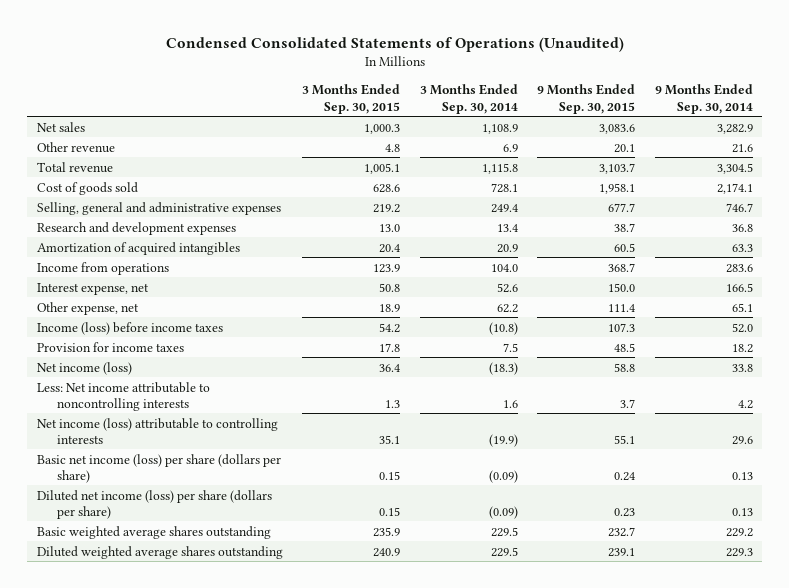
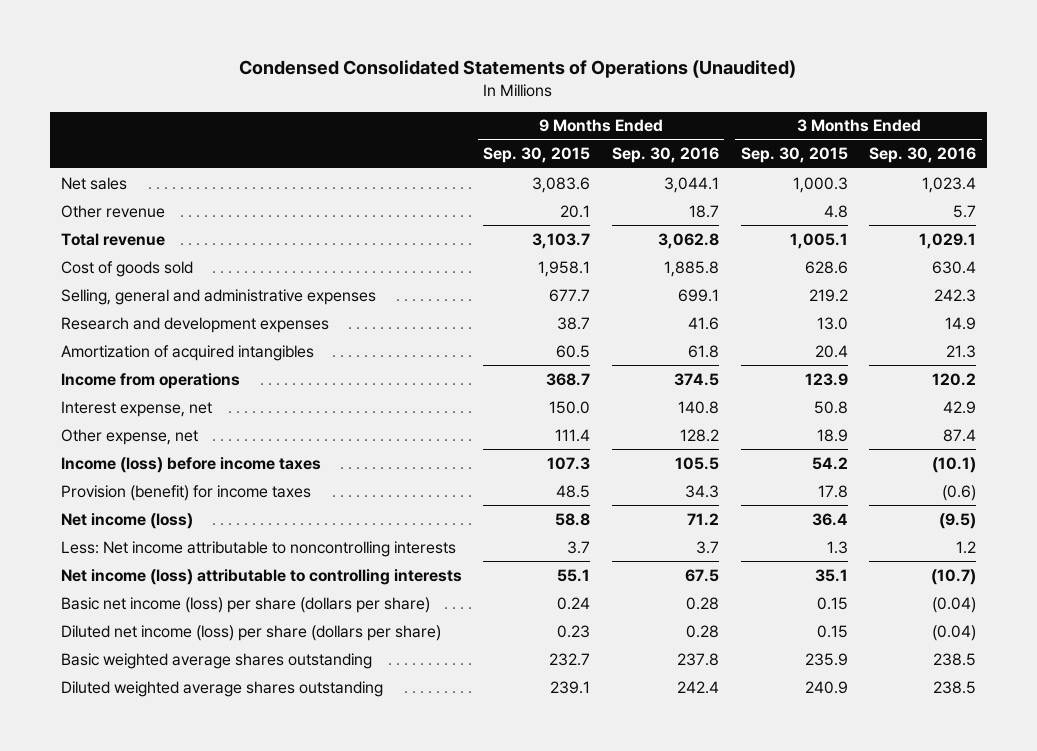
[419,84,518,114] 3 Months Ended Sep. 30, 2014 -> none
[654,84,753,114] 9 Months Ended Sep. 30, 2014 -> none
none -> [611,147,719,164] Sep. 30, 2016
none -> [869,147,977,164] Sep. 30, 2016
[36,341,184,352] Provision for income taxes -> [60,484,311,501] Provision (benefit) for income taxes

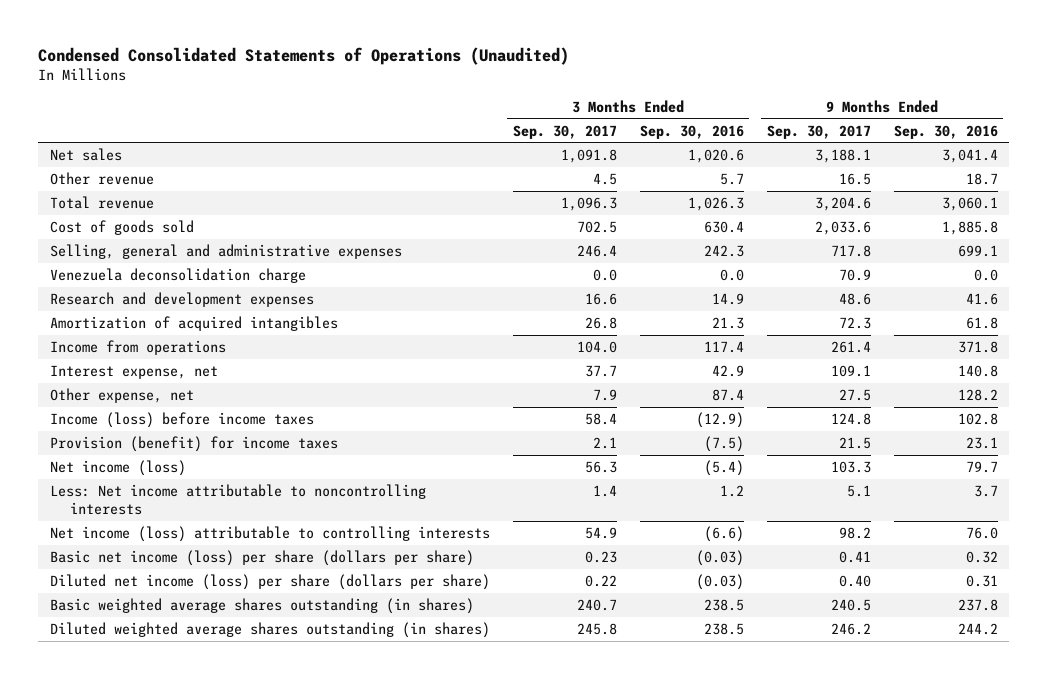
[483,147,591,164] Sep. 30, 2015 -> none
[740,147,848,164] Sep. 30, 2015 -> none
none -> [512,124,617,139] Sep. 30, 2017
none -> [766,124,871,139] Sep. 30, 2017
[663,176,719,193] 3,044.1 -> [941,149,998,164] 3,041.4
[922,176,977,193] 1,023.4 -> [687,149,744,164] 1,020.6
[657,232,719,249] 3,062.8 -> [941,197,998,212] 3,060.1
[919,232,977,249] 1,029.1 -> [687,197,744,212] 1,026.3
none -> [49,268,306,284] Venezuela deconsolidation charge
[673,372,719,386] 374.5 -> [957,341,998,354] 371.8
[932,372,977,386] 120.2 -> [703,341,744,354] 117.4
[674,456,719,470] 105.5 -> [957,413,998,426] 102.8
[932,456,977,473] (10.1) -> [695,412,744,429] (12.9)
[684,484,719,498] 34.3 -> [965,437,998,450] 23.1
[942,484,977,501] (0.6) -> [703,436,744,453] (7.5)
[686,512,719,526] 71.2 -> [965,461,998,474] 79.7
[939,512,977,529] (9.5) -> [703,460,744,477] (5.4)
[684,568,719,582] 67.5 -> [965,527,998,540] 76.0
[931,568,977,585] (10.7) -> [703,526,744,543] (6.6)
[685,596,719,610] 0.28 -> [965,551,998,564] 0.32
[932,596,977,613] (0.04) -> [695,550,744,567] (0.03)
[685,624,719,638] 0.28 -> [965,575,998,588] 0.31
[932,624,977,641] (0.04) -> [695,574,744,591] (0.03)
[60,652,372,669] Basic weighted average shares outstanding -> [49,598,474,615] Basic weighted average shares outstanding (in shares)
[60,680,383,697] Diluted weighted average shares outstanding -> [49,622,490,639] Diluted weighted average shares outstanding (in shares)
[676,680,719,694] 242.4 -> [957,623,998,636] 244.2

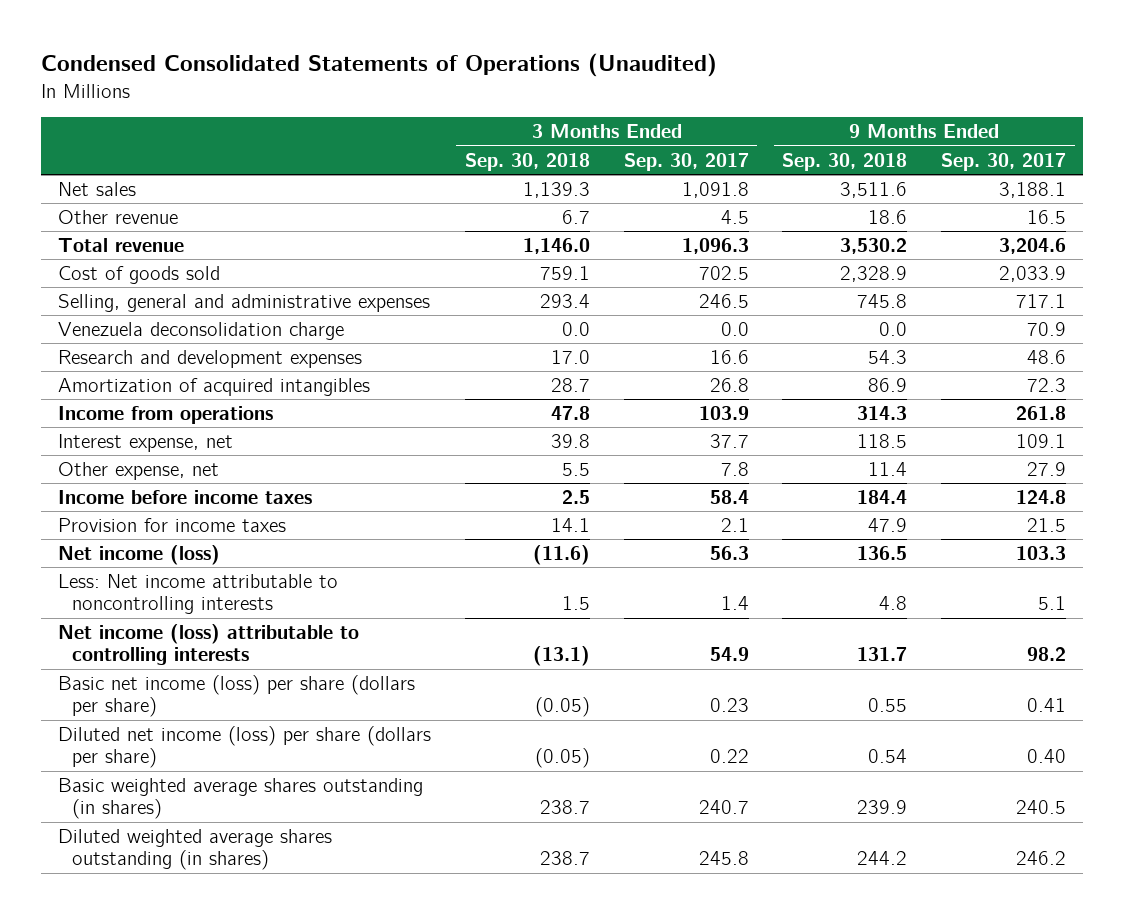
[639,124,744,139] Sep. 30, 2016 -> none
[893,124,998,139] Sep. 30, 2016 -> none
none -> [464,152,590,171] Sep. 30, 2018
none -> [782,152,908,171] Sep. 30, 2018
[814,221,871,236] 2,033.6 -> [999,265,1067,282] 2,033.9
[576,245,617,258] 246.4 -> [698,293,749,308] 246.5
[830,245,871,258] 717.8 -> [1016,293,1067,308] 717.1
[576,341,617,354] 104.0 -> [698,405,749,420] 103.9
[830,341,871,354] 261.4 -> [1016,405,1067,420] 261.8
[592,389,617,402] 7.9 -> [720,461,749,476] 7.8
[838,389,871,402] 27.5 -> [1027,461,1067,476] 27.9
[49,412,314,429] Income (loss) before income taxes -> [58,489,313,504] Income before income taxes
[49,436,338,453] Provision (benefit) for income taxes -> [58,517,287,532] Provision for income taxes

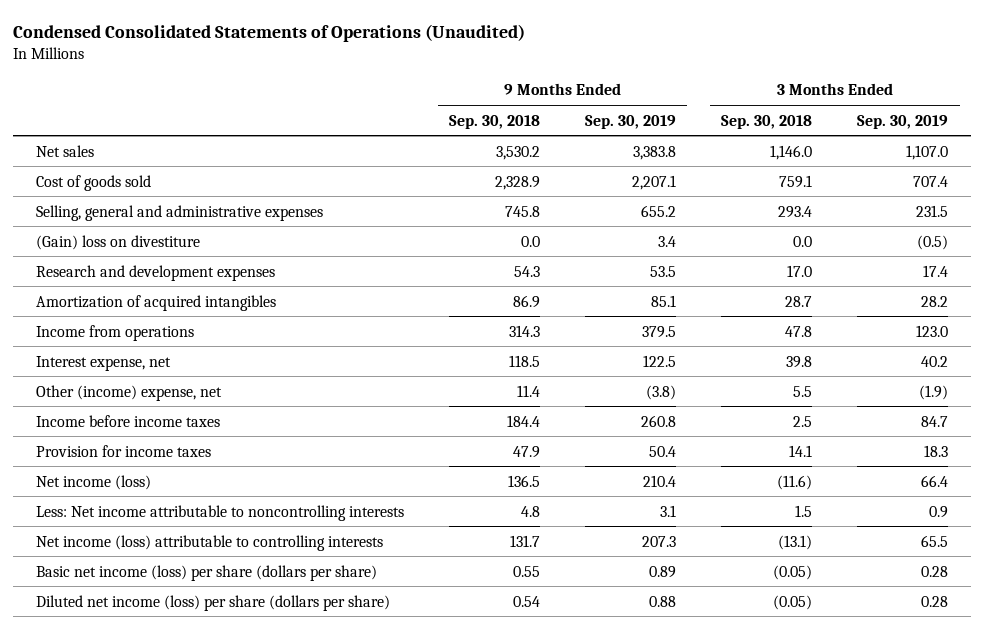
[623,152,749,171] Sep. 30, 2017 -> none
[941,152,1067,171] Sep. 30, 2017 -> none
none -> [585,114,677,129] Sep. 30, 2019
none -> [857,114,949,129] Sep. 30, 2019
[58,209,179,224] Other revenue -> none
[58,237,185,252] Total revenue -> none
[522,181,590,198] 1,139.3 -> [770,144,813,160] 1,146.0
[840,181,908,198] 3,511.6 -> [496,145,541,160] 3,530.2
[58,321,345,340] Venezuela deconsolidation charge -> none
none -> [35,234,200,250] (Gain) loss on divestiture
[58,461,220,480] Other expense, net -> [35,384,222,401] Other (income) expense, net
[58,777,424,820] Basic weighted average shares outstanding (in shares) -> none
[58,828,333,871] Diluted weighted average shares outstanding (in shares) -> none

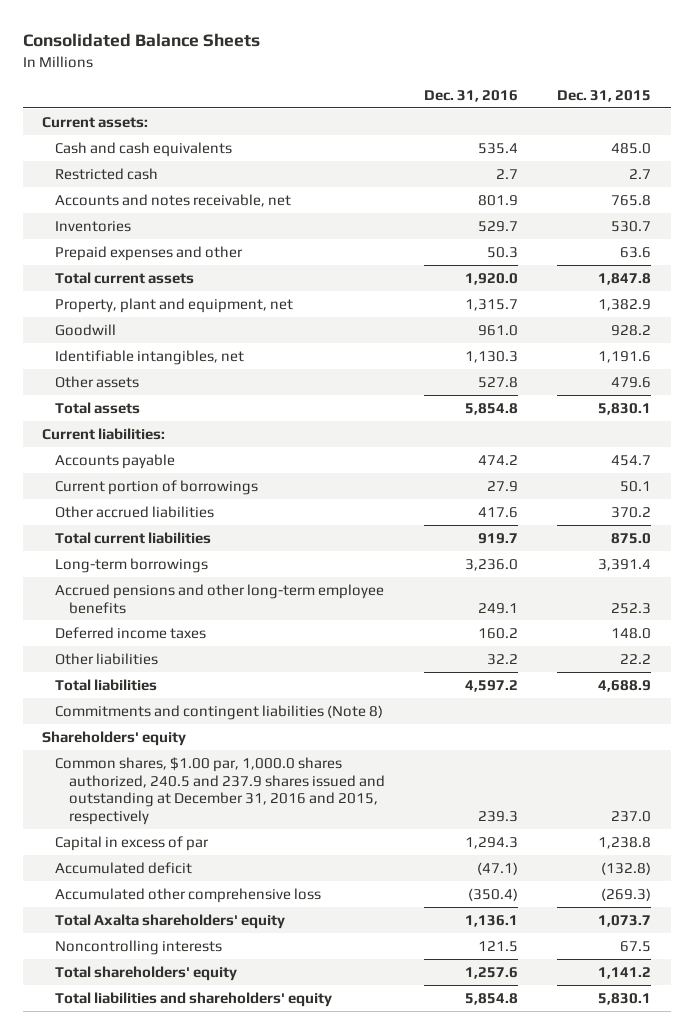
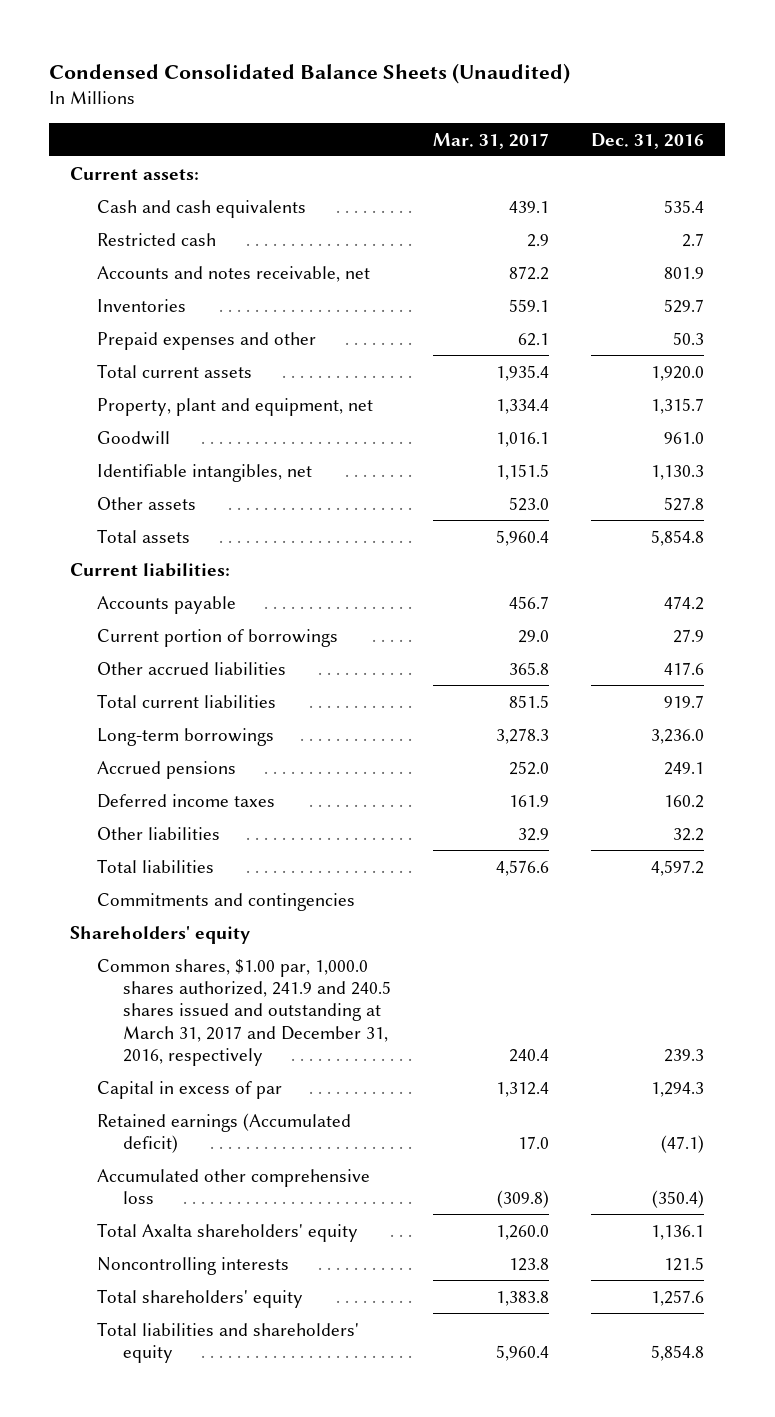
[22,33,260,48] Consolidated Balance Sheets -> [49,62,571,84] Condensed Consolidated Balance Sheets (Unaudited)
[557,89,652,102] Dec. 31, 2015 -> none
none -> [433,132,550,149] Mar. 31, 2017
[55,583,385,614] Accrued pensions and other long-term employee benefits -> [96,760,236,779] Accrued pensions
[55,704,384,720] Commitments and contingent liabilities (Note 8) -> [96,892,355,911] Commitments and contingencies
[55,756,385,826] Common shares, $1.00 par, 1,000.0 shares authorized, 240.5 and 237.9 shares issued and outstanding at December 31, 2016 and 2015, respectively -> [96,958,391,1066] Common shares, $1.00 par, 1,000.0 shares authorized, 241.9 and 240.5 shares issued and outstanding at March 31, 2017 and December 31, 2016, respectively
[55,861,193,874] Accumulated deficit -> [96,1112,351,1153] Retained earnings (Accumulated deficit)

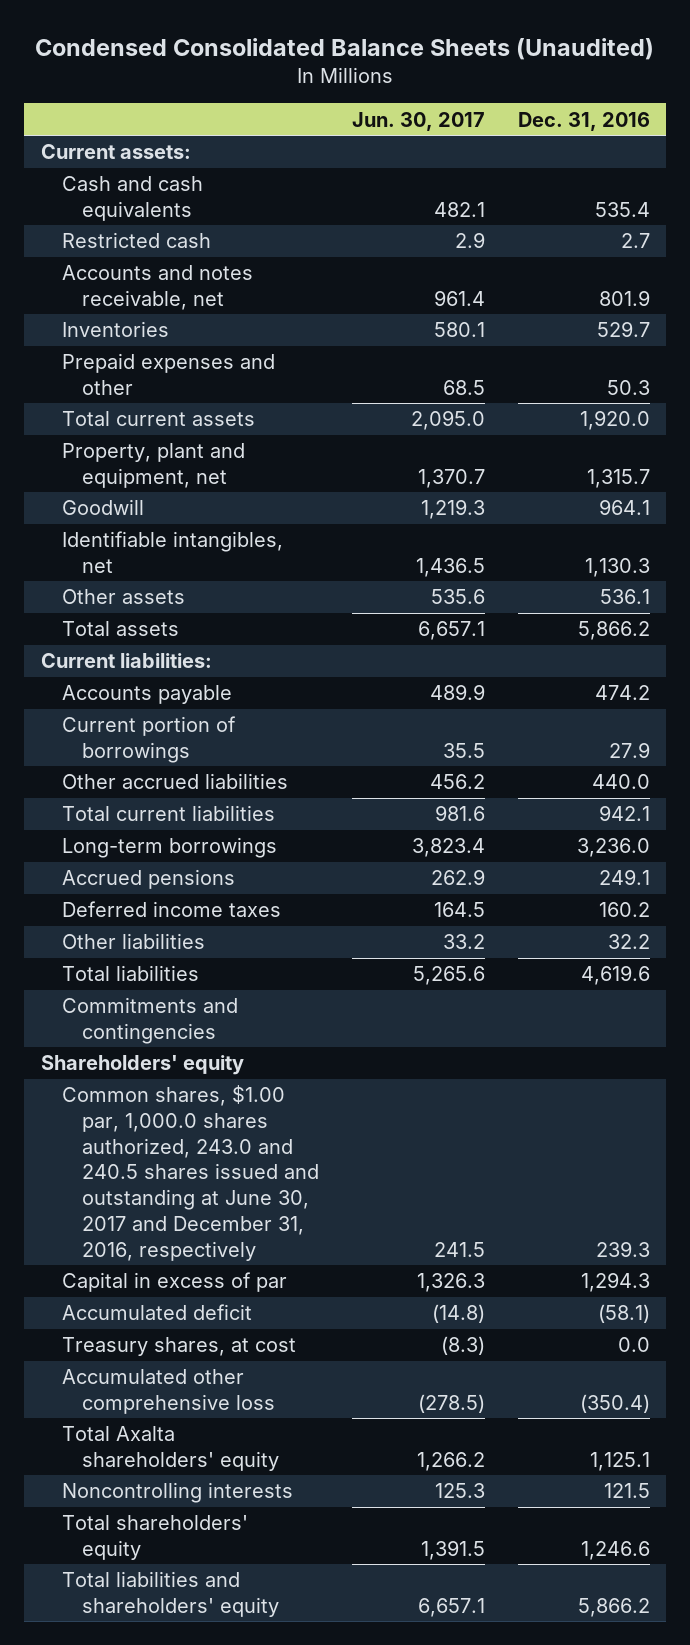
[433,132,550,149] Mar. 31, 2017 -> none
none -> [352,111,486,131] Jun. 30, 2017
[664,431,705,444] 961.0 -> [598,499,650,516] 964.1
[664,496,705,511] 527.8 -> [599,589,650,605] 536.1
[651,529,705,546] 5,854.8 -> [577,621,650,641] 5,866.2
[664,661,705,675] 417.6 -> [591,774,650,790] 440.0
[664,694,705,708] 919.7 -> [598,805,650,822] 942.1
[651,859,705,876] 4,597.2 -> [580,965,650,986] 4,619.6
[96,958,391,1066] Common shares, $1.00 par, 1,000.0 shares authorized, 241.9 and 240.5 shares issued and outstanding at March 31, 2017 and December 31, 2016, respectively -> [61,1085,320,1261] Common shares, $1.00 par, 1,000.0 shares authorized, 243.0 and 240.5 shares issued and outstanding at June 30, 2017 and December 31, 2016, respectively
[96,1112,351,1153] Retained earnings (Accumulated deficit) -> [61,1304,252,1321] Accumulated deficit
[661,1134,705,1153] (47.1) -> [597,1304,650,1324] (58.1)
none -> [61,1337,296,1357] Treasury shares, at cost
[651,1224,705,1240] 1,136.1 -> [589,1451,650,1471] 1,125.1
[651,1289,705,1306] 1,257.6 -> [580,1540,650,1560] 1,246.6
[651,1344,705,1361] 5,854.8 -> [577,1597,650,1617] 5,866.2

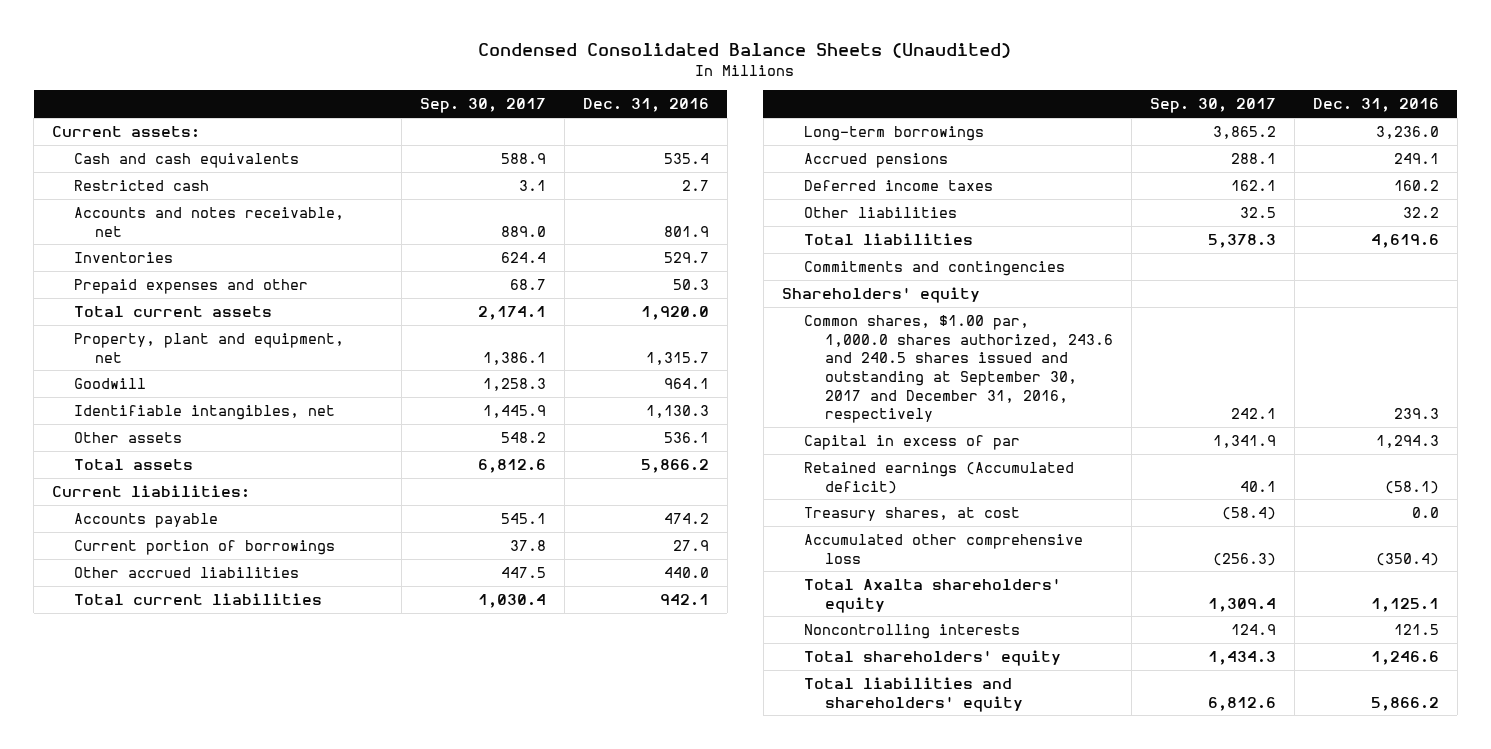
[352,111,486,131] Jun. 30, 2017 -> none
none -> [420,98,547,114] Sep. 30, 2017
[61,1085,320,1261] Common shares, $1.00 par, 1,000.0 shares authorized, 243.0 and 240.5 shares issued and outstanding at June 30, 2017 and December 31, 2016, respectively -> [803,314,1114,424] Common shares, $1.00 par, 1,000.0 shares authorized, 243.6 and 240.5 shares issued and outstanding at September 30, 2017 and December 31, 2016, respectively
[61,1304,252,1321] Accumulated deficit -> [803,461,1074,494] Retained earnings (Accumulated deficit)

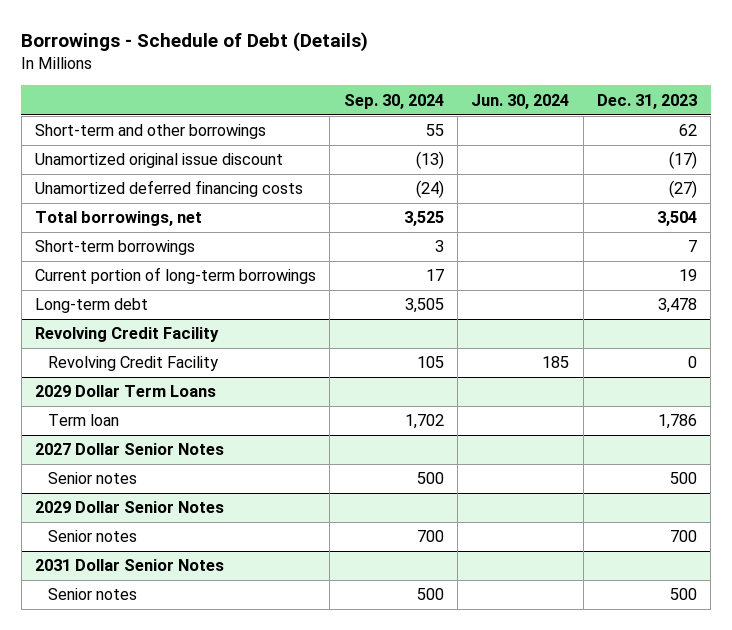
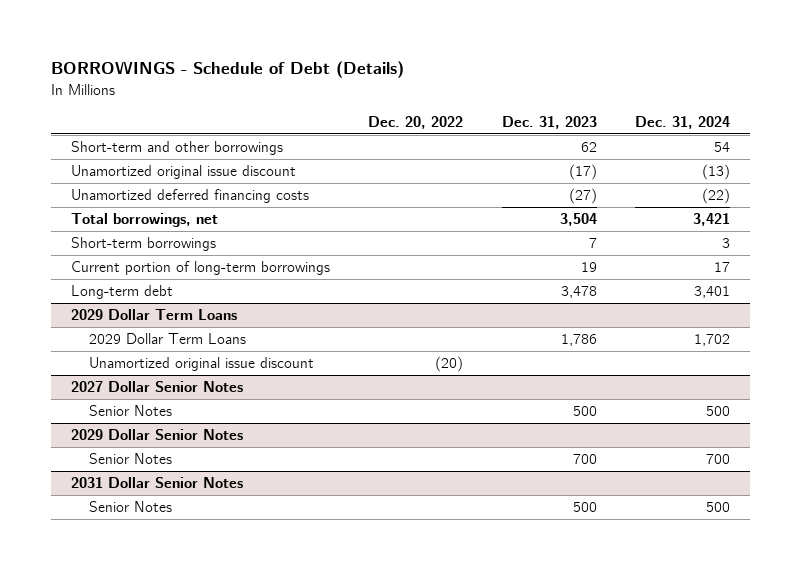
[21,31,369,52] Borrowings - Schedule of Debt (Details) -> [51,61,405,79] BORROWINGS - Schedule of Debt (Details)
[343,93,444,109] Sep. 30, 2024 -> none
[471,93,570,109] Jun. 30, 2024 -> none
none -> [368,115,464,129] Dec. 20, 2022
none -> [635,115,731,129] Dec. 31, 2024
[35,327,220,343] Revolving Credit Facility -> none
[48,356,219,372] Revolving Credit Facility -> none
[48,414,120,427] Term loan -> [88,333,246,345] 2029 Dollar Term Loans
none -> [88,357,314,372] Unamortized original issue discount
[48,472,138,485] Senior notes -> [88,405,172,417] Senior Notes
[48,530,138,543] Senior notes -> [88,453,172,465] Senior Notes
[48,588,138,601] Senior notes -> [88,501,172,513] Senior Notes

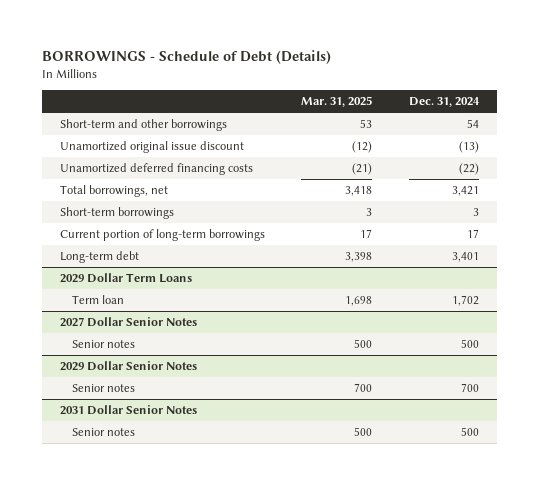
[368,115,464,129] Dec. 20, 2022 -> none
[501,115,597,129] Dec. 31, 2023 -> none
none -> [301,96,373,108] Mar. 31, 2025
[88,357,314,372] Unamortized original issue discount -> none
[88,333,246,345] 2029 Dollar Term Loans -> [71,295,124,305] Term loan
[88,405,172,417] Senior Notes -> [71,340,135,349] Senior notes
[88,453,172,465] Senior Notes -> [71,384,135,393] Senior notes
[88,501,172,513] Senior Notes -> [71,428,135,437] Senior notes

